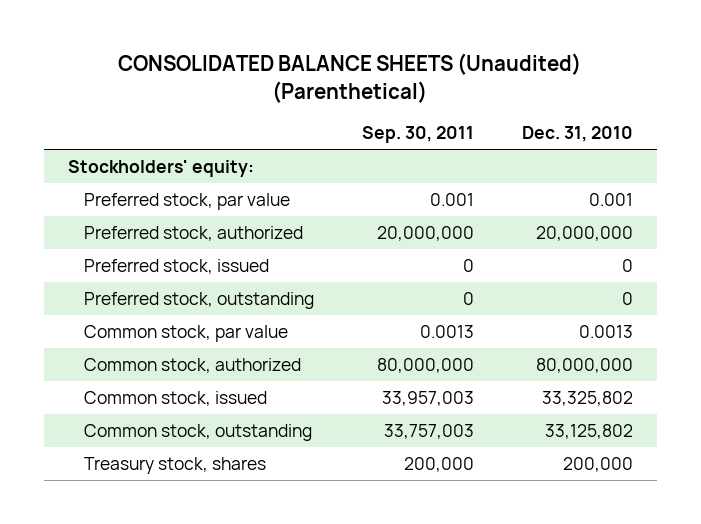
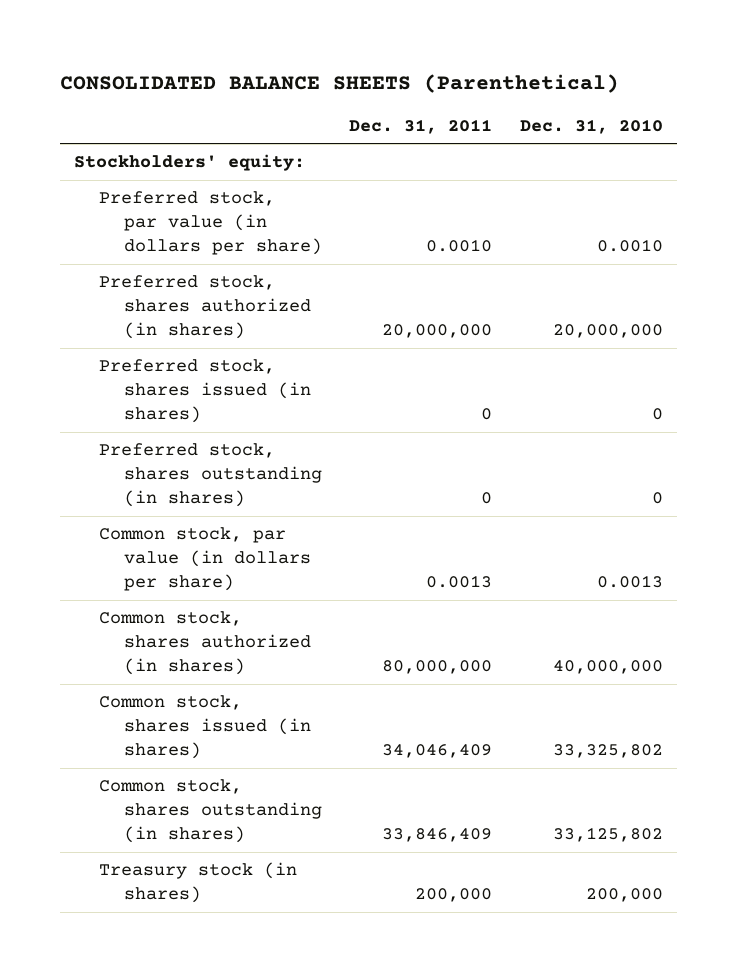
[118,53,582,103] CONSOLIDATED BALANCE SHEETS (Unaudited) (Parenthetical) -> [60,74,620,94] CONSOLIDATED BALANCE SHEETS (Parenthetical)
[361,126,474,144] Sep. 30, 2011 -> none
none -> [349,119,493,135] Dec. 31, 2011
[83,193,290,211] Preferred stock, par value -> [99,191,322,256] Preferred stock, par value (in dollars per share)
[588,193,633,207] 0.001 -> [596,239,663,253] 0.0010
[83,226,303,242] Preferred stock, authorized -> [99,275,311,340] Preferred stock, shares authorized (in shares)
[83,259,269,275] Preferred stock, issued -> [99,359,311,424] Preferred stock, shares issued (in shares)
[83,292,314,310] Preferred stock, outstanding -> [99,443,322,508] Preferred stock, shares outstanding (in shares)
[83,325,288,343] Common stock, par value -> [99,527,311,592] Common stock, par value (in dollars per share)
[83,358,301,374] Common stock, authorized -> [99,611,311,676] Common stock, shares authorized (in shares)
[535,358,633,374] 80,000,000 -> [552,660,663,675] 40,000,000
[83,391,267,407] Common stock, issued -> [99,695,311,760] Common stock, shares issued (in shares)
[83,424,312,442] Common stock, outstanding -> [99,779,322,844] Common stock, shares outstanding (in shares)
[83,457,266,475] Treasury stock, shares -> [99,862,298,904] Treasury stock (in shares)

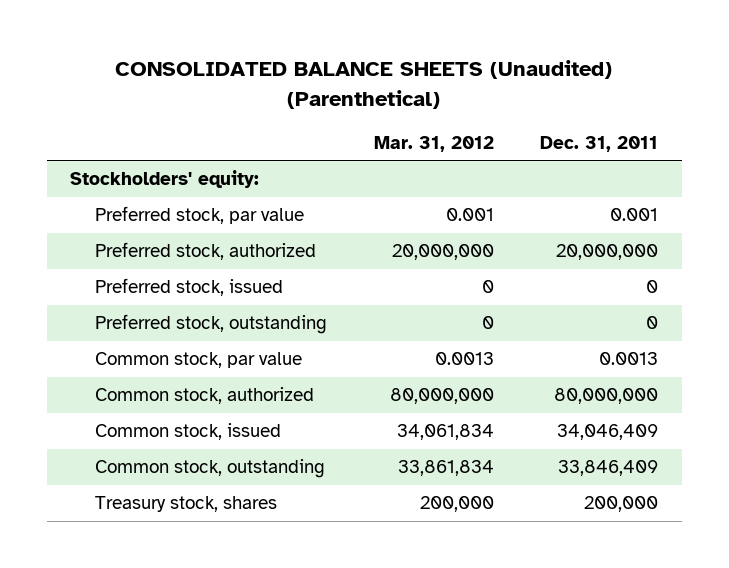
[60,74,620,94] CONSOLIDATED BALANCE SHEETS (Parenthetical) -> [115,60,613,109] CONSOLIDATED BALANCE SHEETS (Unaudited) (Parenthetical)
[519,119,663,135] Dec. 31, 2010 -> none
none -> [373,135,494,152] Mar. 31, 2012
[99,191,322,256] Preferred stock, par value (in dollars per share) -> [94,206,304,225] Preferred stock, par value
[426,239,493,253] 0.0010 -> [610,208,659,222] 0.001
[99,275,311,340] Preferred stock, shares authorized (in shares) -> [94,242,316,261] Preferred stock, authorized
[99,359,311,424] Preferred stock, shares issued (in shares) -> [94,278,283,297] Preferred stock, issued
[99,443,322,508] Preferred stock, shares outstanding (in shares) -> [94,314,327,335] Preferred stock, outstanding
[99,527,311,592] Common stock, par value (in dollars per share) -> [94,352,302,369] Common stock, par value
[99,611,311,676] Common stock, shares authorized (in shares) -> [94,387,314,405] Common stock, authorized
[99,695,311,760] Common stock, shares issued (in shares) -> [94,423,281,441] Common stock, issued
[99,779,322,844] Common stock, shares outstanding (in shares) -> [94,459,325,479] Common stock, outstanding
[99,862,298,904] Treasury stock (in shares) -> [94,496,277,513] Treasury stock, shares

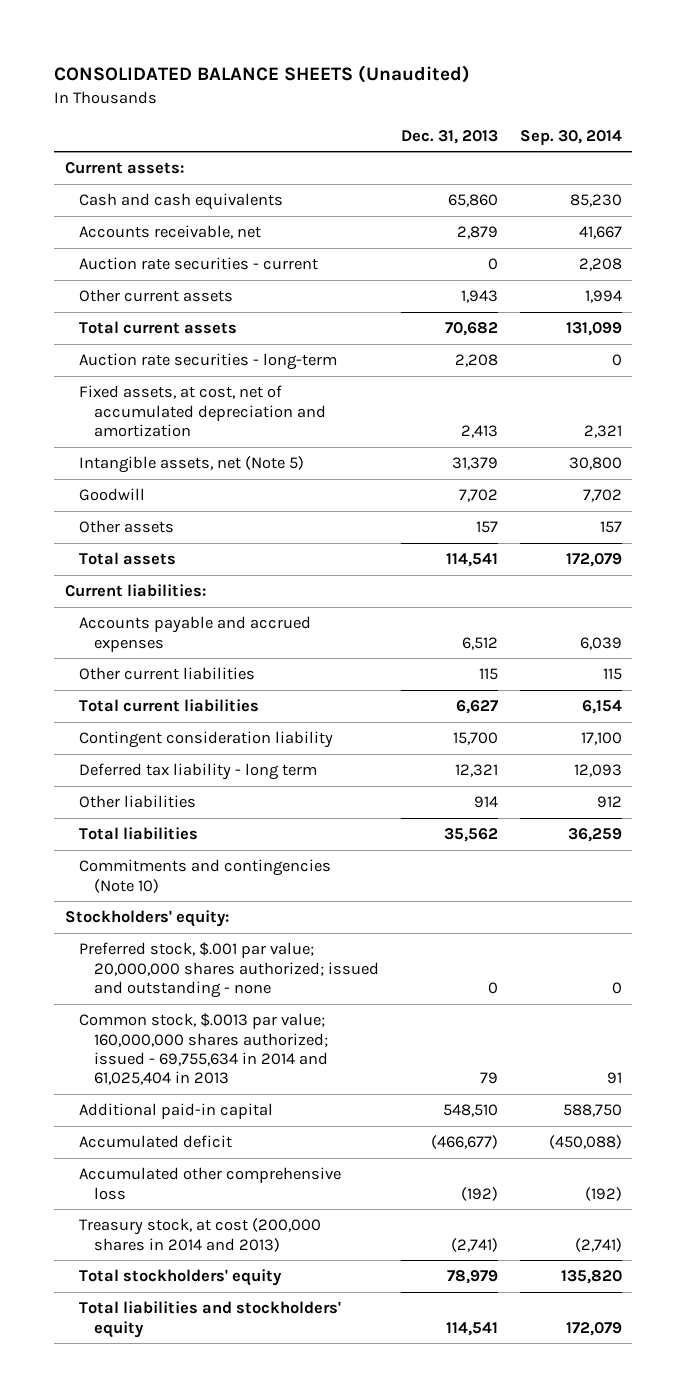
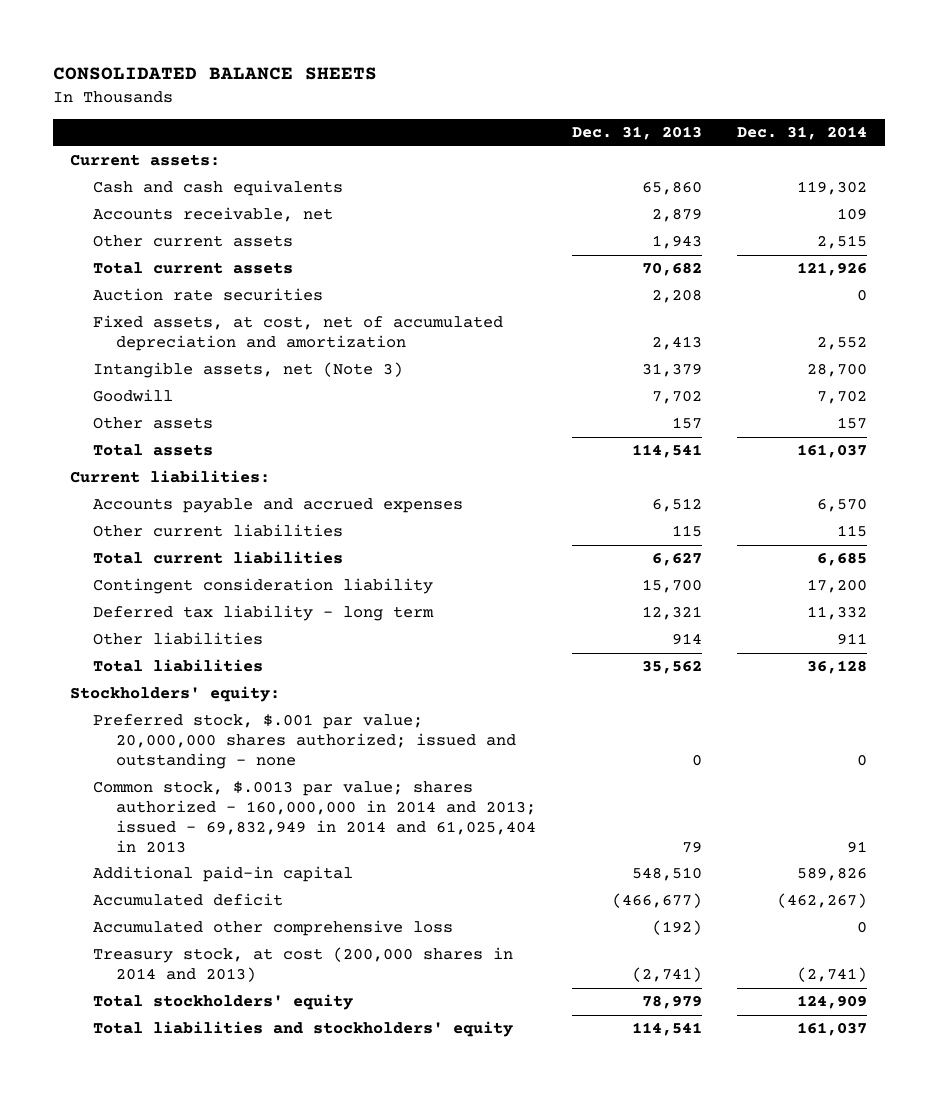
[54,65,471,84] CONSOLIDATED BALANCE SHEETS (Unaudited) -> [52,66,377,80] CONSOLIDATED BALANCE SHEETS
[519,129,622,145] Sep. 30, 2014 -> none
none -> [737,126,868,141] Dec. 31, 2014
[79,257,319,271] Auction rate securities - current -> none
[79,353,338,371] Auction rate securities - long-term -> [93,288,324,302] Auction rate securities
[79,456,305,474] Intangible assets, net (Note 5) -> [93,362,404,379] Intangible assets, net (Note 3)
[79,859,332,893] Commitments and contingencies (Note 10) -> none
[79,1013,328,1086] Common stock, $.0013 par value; 160,000,000 shares authorized; issued - 69,755,634 in 2014 and 61,025,404 in 2013 -> [93,781,537,853] Common stock, $.0013 par value; shares authorized - 160,000,000 in 2014 and 2013; issued - 69,832,949 in 2014 and 61,025,404 in 2013

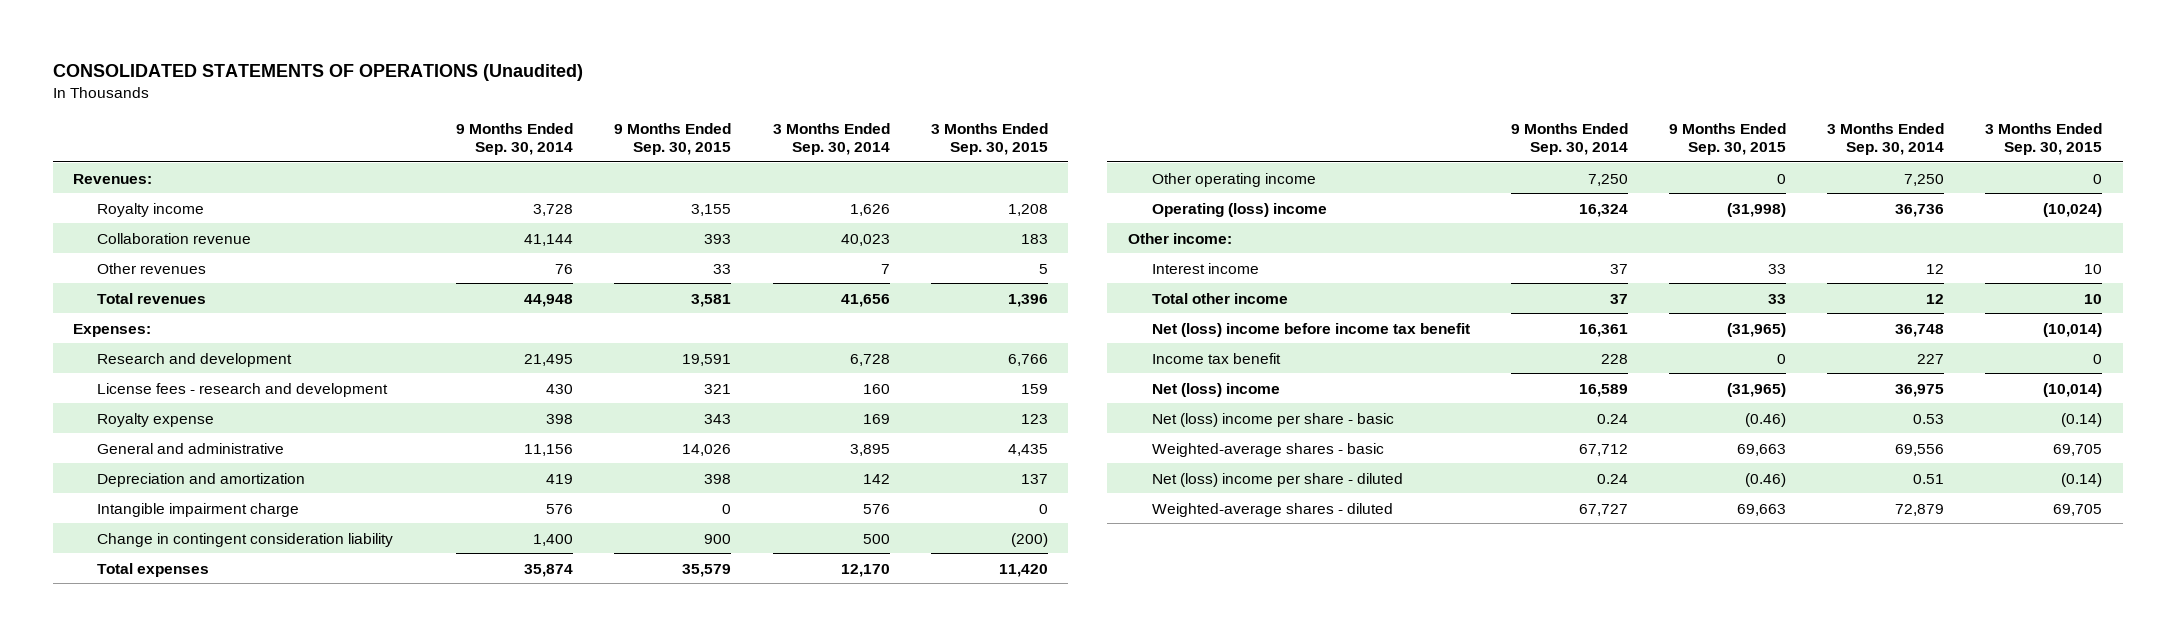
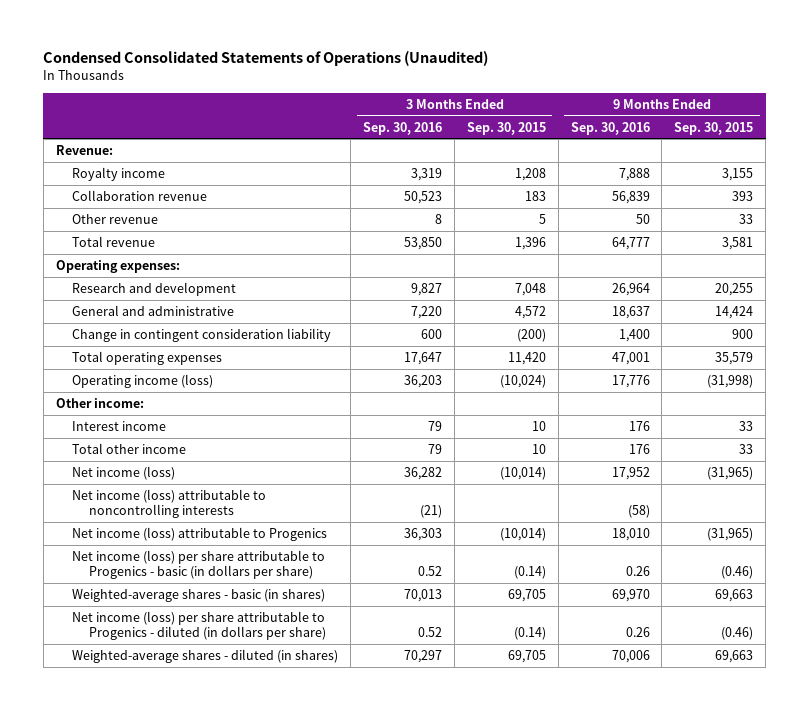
[52,63,583,81] CONSOLIDATED STATEMENTS OF OPERATIONS (Unaudited) -> [43,50,489,66] Condensed Consolidated Statements of Operations (Unaudited)
[456,123,574,156] 9 Months Ended Sep. 30, 2014 -> none
[772,123,890,156] 3 Months Ended Sep. 30, 2014 -> none
none -> [363,121,443,135] Sep. 30, 2016
none -> [570,121,650,135] Sep. 30, 2016
[73,173,153,184] Revenues: -> [55,144,113,155] Revenue:
[97,382,389,397] License fees - research and development -> none
[97,412,215,427] Royalty expense -> none
[97,472,306,487] Depreciation and amortization -> none
[97,502,300,517] Intangible impairment charge -> none
[97,262,207,274] Other revenues -> [72,213,159,224] Other revenue
[97,292,207,304] Total revenues -> [72,235,156,247] Total revenue
[73,323,152,337] Expenses: -> [55,259,180,273] Operating expenses:
[682,353,732,366] 19,591 -> [715,282,754,296] 20,255
[1007,353,1048,366] 6,766 -> [514,282,546,296] 7,048
[682,443,732,456] 14,026 -> [715,305,754,319] 14,424
[1007,443,1048,456] 4,435 -> [514,305,546,319] 4,572
[1152,172,1317,187] Other operating income -> none
[97,562,210,577] Total expenses -> [72,350,223,365] Total operating expenses
[1152,202,1328,217] Operating (loss) income -> [72,373,214,388] Operating income (loss)
[1152,352,1282,364] Income tax benefit -> none
[1152,322,1471,337] Net (loss) income before income tax benefit -> [72,465,176,480] Net income (loss)
none -> [72,488,267,519] Net income (loss) attributable to noncontrolling interests
[1152,382,1281,397] Net (loss) income -> [72,526,328,541] Net income (loss) attributable to Progenics
[1152,412,1395,427] Net (loss) income per share - basic -> [72,549,326,580] Net income (loss) per share attributable to Progenics - basic (in dollars per share)
[1152,442,1385,457] Weighted-average shares - basic -> [72,588,326,602] Weighted-average shares - basic (in shares)
[1152,472,1404,487] Net (loss) income per share - diluted -> [72,610,327,641] Net income (loss) per share attributable to Progenics - diluted (in dollars per share)
[1152,502,1394,517] Weighted-average shares - diluted -> [72,648,339,663] Weighted-average shares - diluted (in shares)

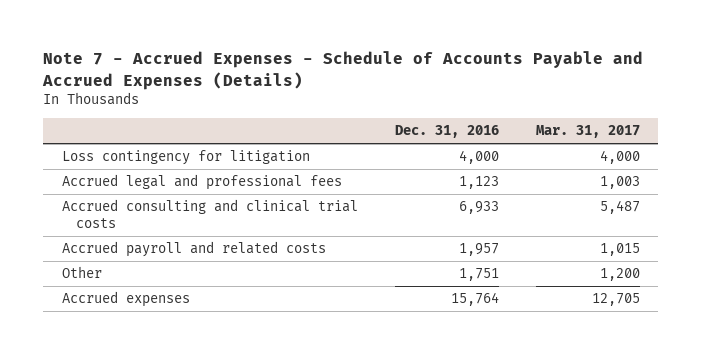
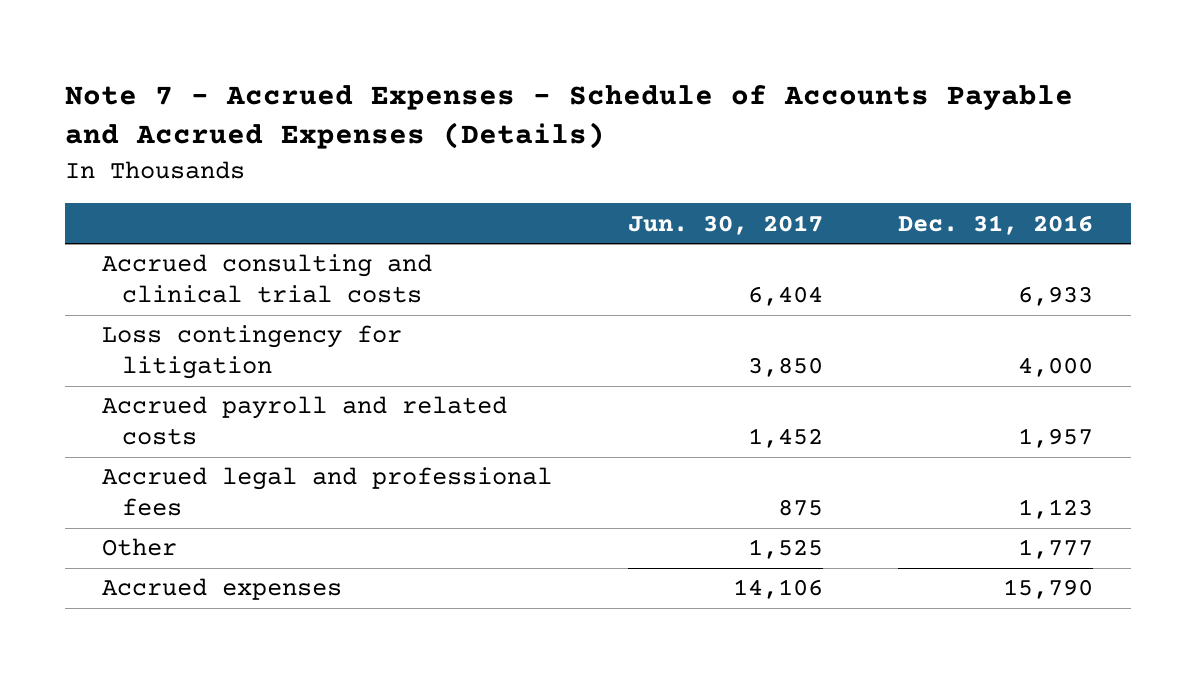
[535,125,640,139] Mar. 31, 2017 -> none
none -> [627,214,823,235] Jun. 30, 2017
[61,150,310,166] Loss contingency for litigation -> [102,325,403,379] Loss contingency for litigation
[61,174,342,191] Accrued legal and professional fees -> [102,467,553,516] Accrued legal and professional fees
[458,268,499,282] 1,751 -> [1018,539,1094,560] 1,777
[450,292,499,307] 15,764 -> [1003,579,1094,600] 15,790

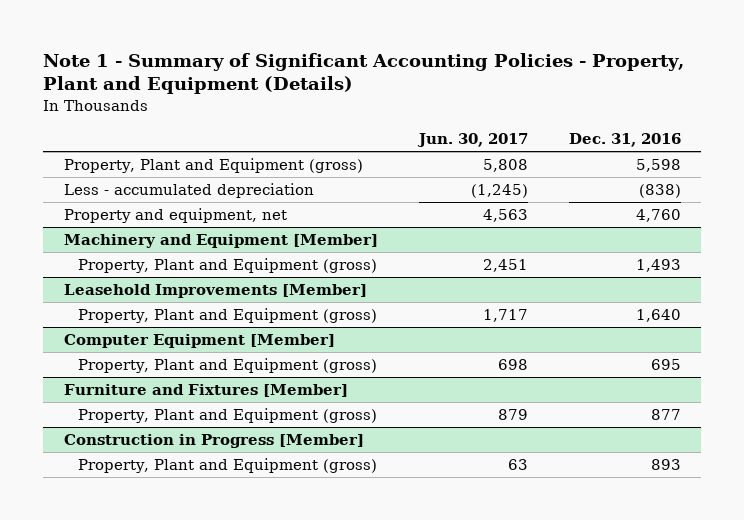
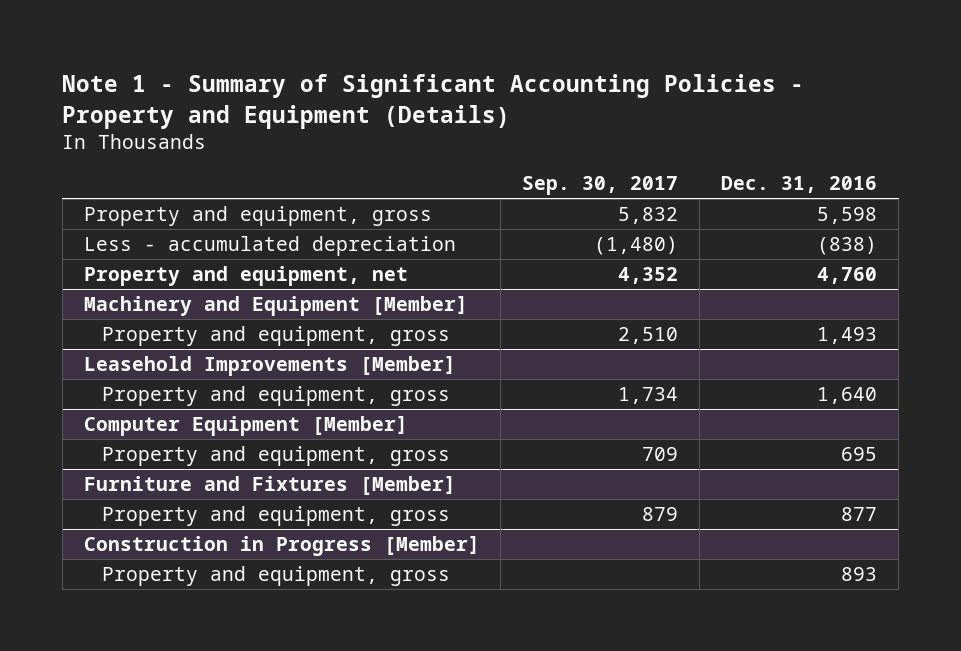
[43,52,685,95] Note 1 - Summary of Significant Accounting Policies - Property, Plant and Equipment (Details) -> [62,74,805,129] Note 1 - Summary of Significant Accounting Policies - Property and Equipment (Details)
[416,133,528,148] Jun. 30, 2017 -> none
none -> [522,176,679,196] Sep. 30, 2017
[63,158,363,174] Property, Plant and Equipment (gross) -> [83,206,432,227] Property and equipment, gross
[78,258,378,274] Property, Plant and Equipment (gross) -> [102,326,451,347] Property and equipment, gross
[78,308,378,324] Property, Plant and Equipment (gross) -> [102,386,451,407] Property and equipment, gross
[78,358,378,374] Property, Plant and Equipment (gross) -> [102,446,451,467] Property and equipment, gross
[78,408,378,424] Property, Plant and Equipment (gross) -> [102,506,451,527] Property and equipment, gross
[78,458,378,474] Property, Plant and Equipment (gross) -> [102,566,451,587] Property and equipment, gross

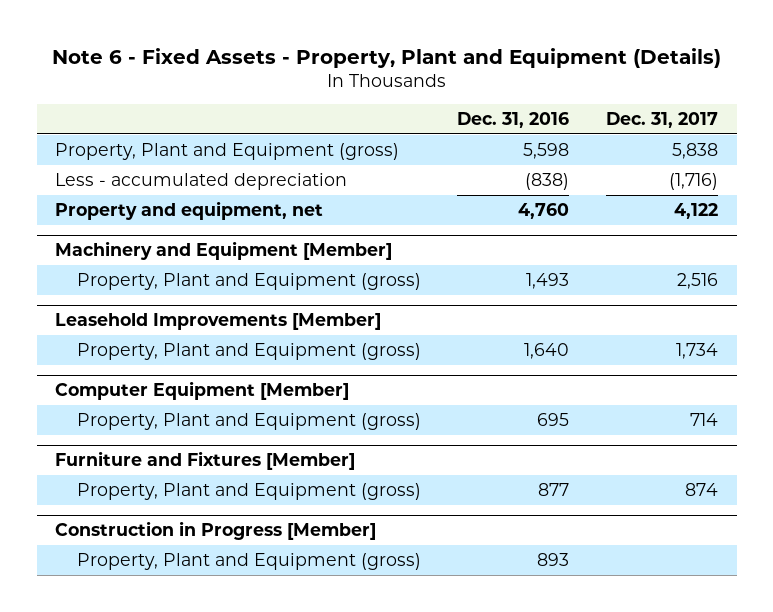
[62,74,805,129] Note 1 - Summary of Significant Accounting Policies - Property and Equipment (Details) -> [51,47,721,68] Note 6 - Fixed Assets - Property, Plant and Equipment (Details)
[522,176,679,196] Sep. 30, 2017 -> none
none -> [606,112,719,129] Dec. 31, 2017
[83,206,432,227] Property and equipment, gross -> [55,142,400,160] Property, Plant and Equipment (gross)
[102,326,451,347] Property and equipment, gross -> [76,272,421,290] Property, Plant and Equipment (gross)
[102,386,451,407] Property and equipment, gross -> [76,342,421,360] Property, Plant and Equipment (gross)
[102,446,451,467] Property and equipment, gross -> [76,412,421,430] Property, Plant and Equipment (gross)
[102,506,451,527] Property and equipment, gross -> [76,482,421,500] Property, Plant and Equipment (gross)
[102,566,451,587] Property and equipment, gross -> [76,552,421,570] Property, Plant and Equipment (gross)

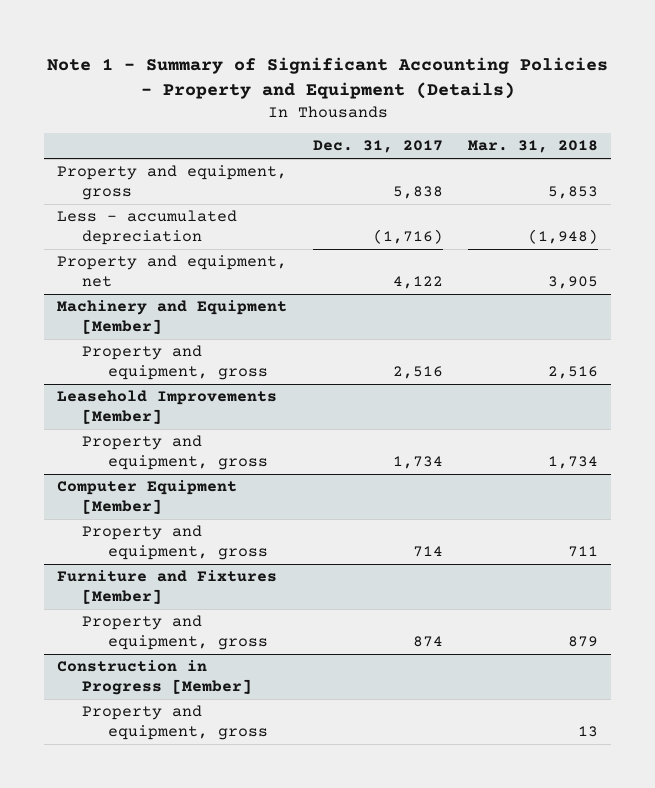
[51,47,721,68] Note 6 - Fixed Assets - Property, Plant and Equipment (Details) -> [46,56,608,99] Note 1 - Summary of Significant Accounting Policies - Property and Equipment (Details)
[457,112,570,129] Dec. 31, 2016 -> none
none -> [468,140,599,154] Mar. 31, 2018
[55,142,400,160] Property, Plant and Equipment (gross) -> [57,165,288,201] Property and equipment, gross
[76,272,421,290] Property, Plant and Equipment (gross) -> [82,345,268,381] Property and equipment, gross
[76,342,421,360] Property, Plant and Equipment (gross) -> [82,435,268,471] Property and equipment, gross
[76,412,421,430] Property, Plant and Equipment (gross) -> [82,525,268,561] Property and equipment, gross
[76,482,421,500] Property, Plant and Equipment (gross) -> [82,615,268,651] Property and equipment, gross
[76,552,421,570] Property, Plant and Equipment (gross) -> [82,705,268,741] Property and equipment, gross

